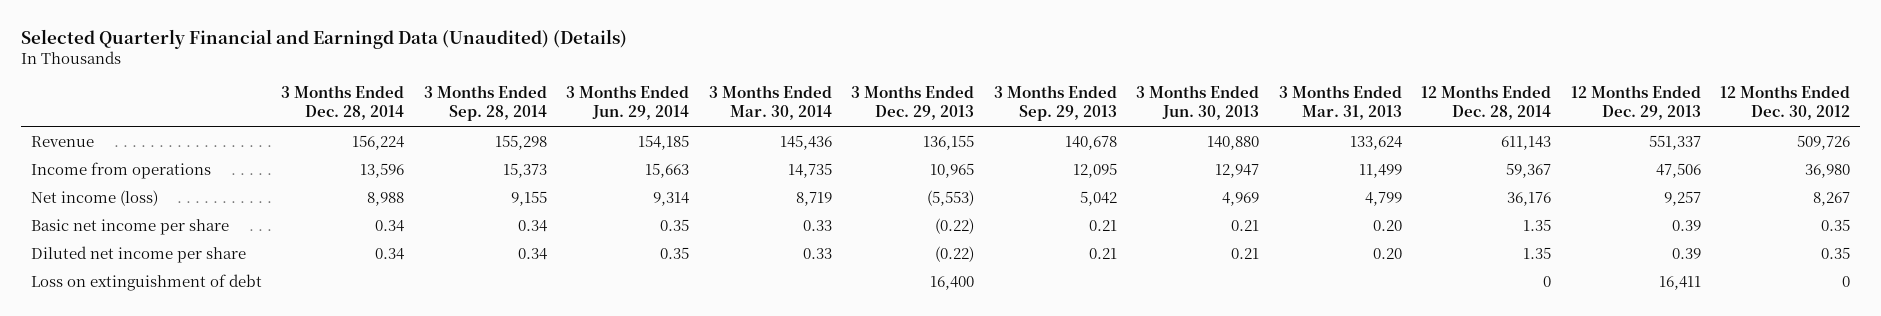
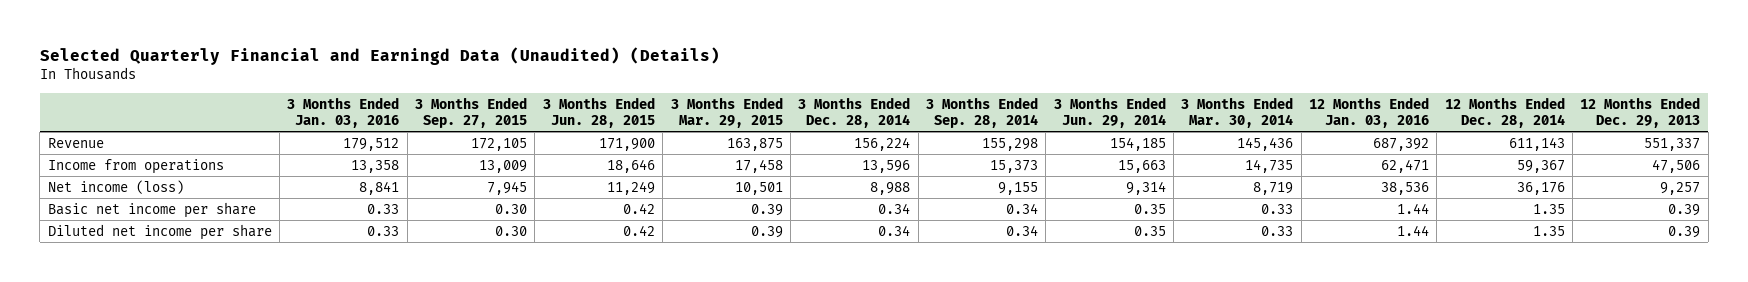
[851,85,975,121] 3 Months Ended Dec. 29, 2013 -> none
[993,85,1117,122] 3 Months Ended Sep. 29, 2013 -> none
[1136,85,1260,121] 3 Months Ended Jun. 30, 2013 -> none
[1278,85,1402,121] 3 Months Ended Mar. 31, 2013 -> none
[1720,85,1851,121] 12 Months Ended Dec. 30, 2012 -> none
none -> [287,96,400,128] 3 Months Ended Jan. 03, 2016
none -> [415,96,528,128] 3 Months Ended Sep. 27, 2015
none -> [542,96,655,128] 3 Months Ended Jun. 28, 2015
none -> [670,96,783,128] 3 Months Ended Mar. 29, 2015
none -> [1308,96,1429,128] 12 Months Ended Jan. 03, 2016
[30,273,262,291] Loss on extinguishment of debt -> none

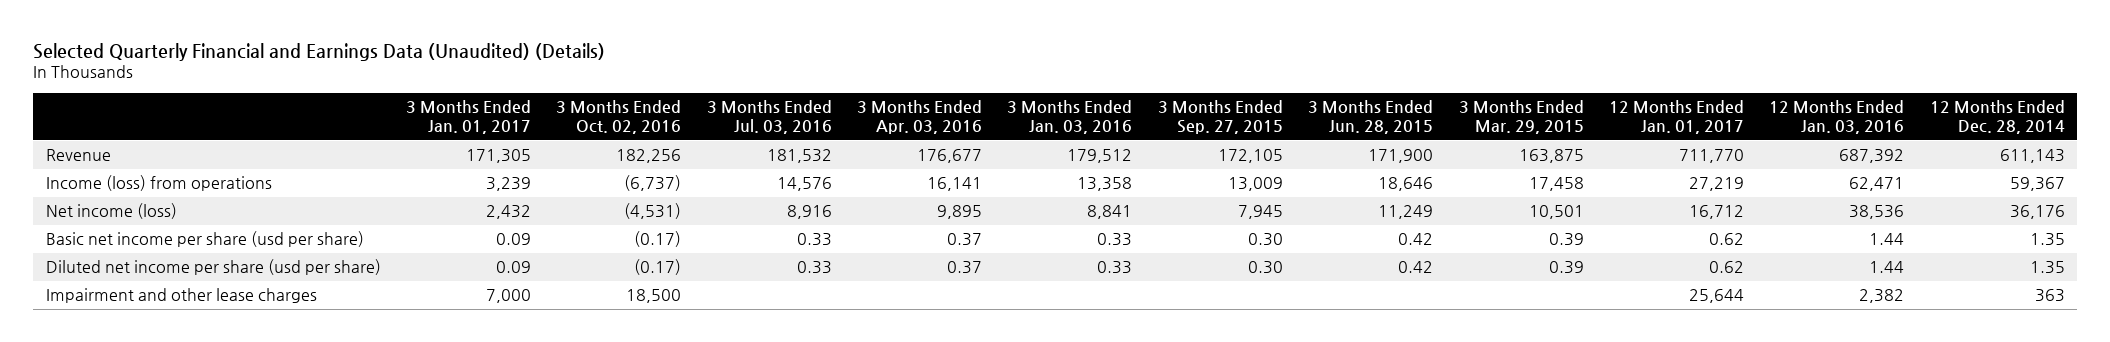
[39,46,720,65] Selected Quarterly Financial and Earningd Data (Unaudited) (Details) -> [32,42,605,61] Selected Quarterly Financial and Earnings Data (Unaudited) (Details)
[798,96,911,128] 3 Months Ended Dec. 28, 2014 -> none
[925,96,1038,128] 3 Months Ended Sep. 28, 2014 -> none
[1053,96,1166,128] 3 Months Ended Jun. 29, 2014 -> none
[1181,96,1294,128] 3 Months Ended Mar. 30, 2014 -> none
[1580,96,1701,128] 12 Months Ended Dec. 29, 2013 -> none
none -> [405,100,531,135] 3 Months Ended Jan. 01, 2017
none -> [556,100,682,135] 3 Months Ended Oct. 02, 2016
none -> [706,100,832,135] 3 Months Ended Jul. 03, 2016
none -> [857,100,983,135] 3 Months Ended Apr. 03, 2016
none -> [1608,100,1744,135] 12 Months Ended Jan. 01, 2017
[47,158,224,174] Income from operations -> [45,175,272,192] Income (loss) from operations
[47,201,256,218] Basic net income per share -> [45,231,364,248] Basic net income per share (usd per share)
[47,223,272,240] Diluted net income per share -> [45,259,381,276] Diluted net income per share (usd per share)
none -> [45,288,317,304] Impairment and other lease charges

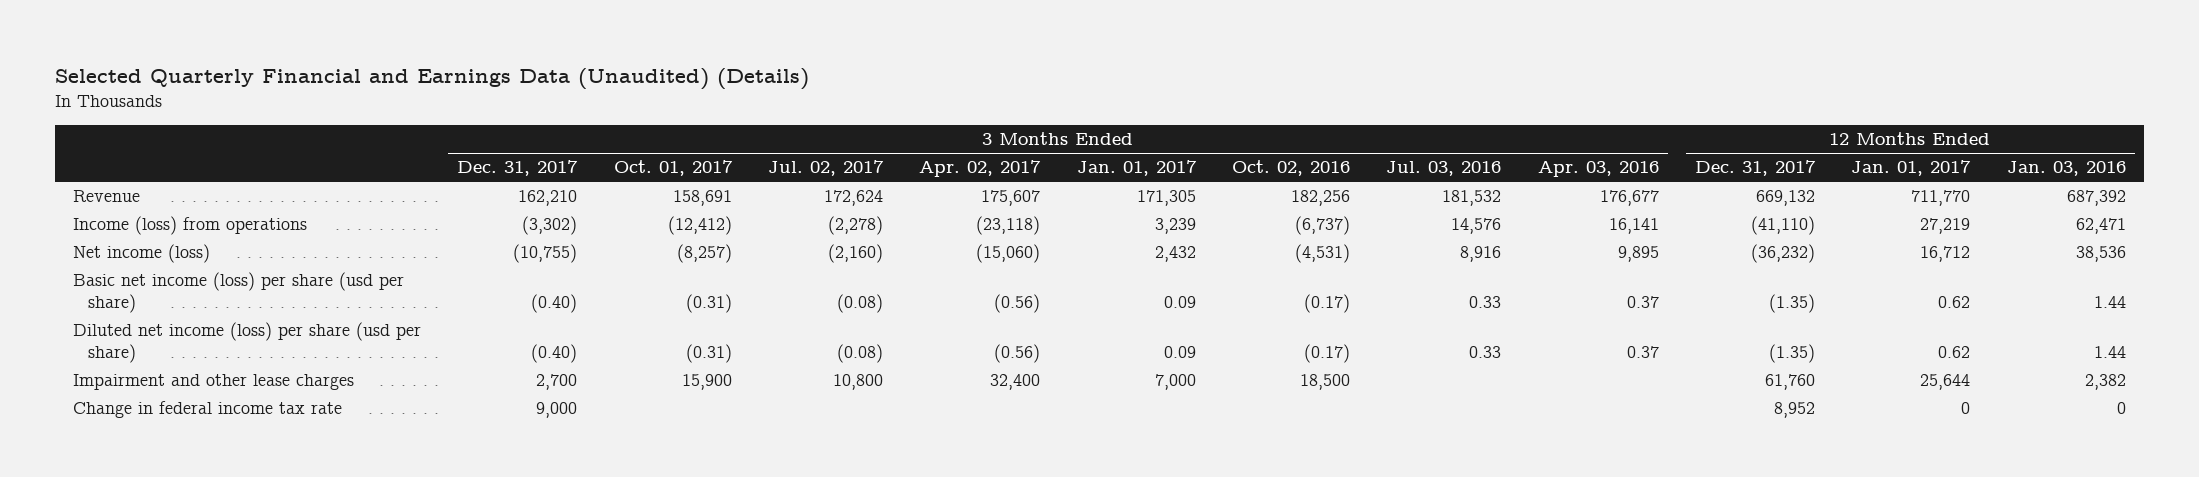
[1007,100,1133,135] 3 Months Ended Jan. 03, 2016 -> none
[1157,100,1283,135] 3 Months Ended Sep. 27, 2015 -> none
[1308,100,1434,135] 3 Months Ended Jun. 28, 2015 -> none
[1458,100,1584,135] 3 Months Ended Mar. 29, 2015 -> none
[1929,100,2065,135] 12 Months Ended Dec. 28, 2014 -> none
none -> [457,160,579,177] Dec. 31, 2017
none -> [613,160,733,177] Oct. 01, 2017
none -> [767,160,884,177] Jul. 02, 2017
none -> [919,160,1042,178] Apr. 02, 2017
none -> [1695,160,1817,177] Dec. 31, 2017
[45,231,364,248] Basic net income per share (usd per share) -> [72,272,404,313] Basic net income (loss) per share (usd per share)
[45,259,381,276] Diluted net income per share (usd per share) -> [72,322,421,363] Diluted net income (loss) per share (usd per share)
none -> [72,401,342,419] Change in federal income tax rate

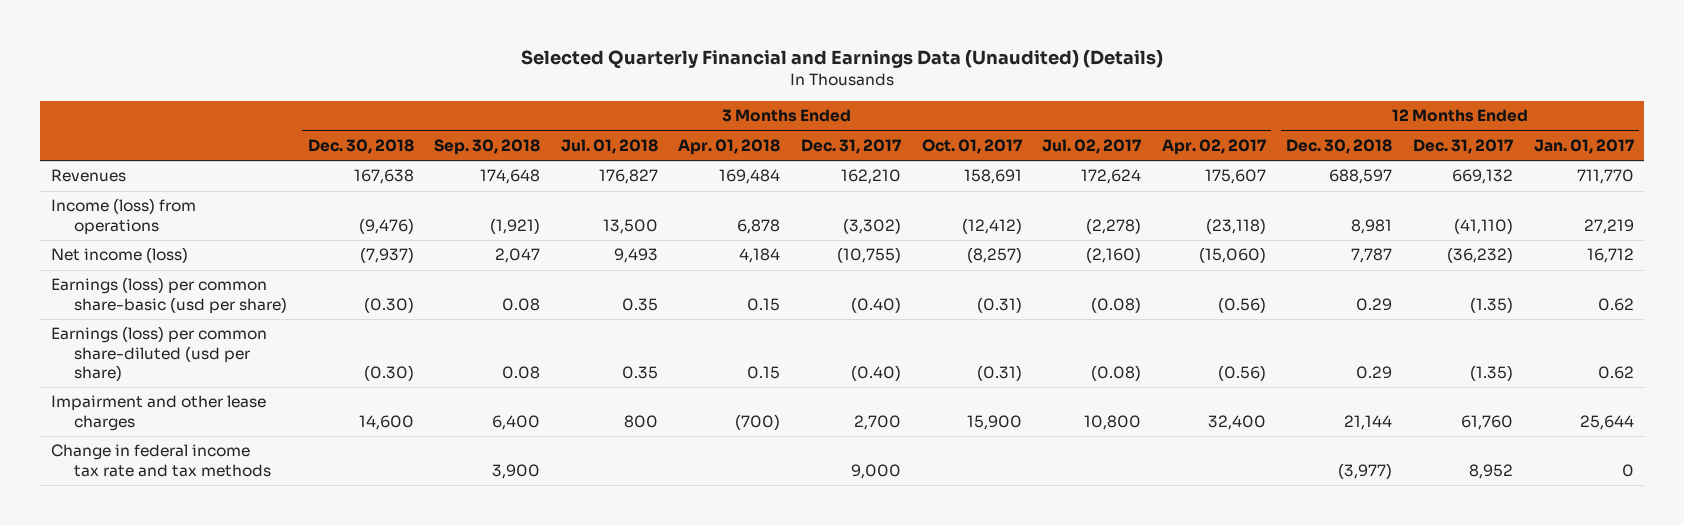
[1076,160,1197,177] Jan. 01, 2017 -> none
[1232,160,1351,177] Oct. 02, 2016 -> none
[1386,161,1502,177] Jul. 03, 2016 -> none
[1537,161,1659,178] Apr. 03, 2016 -> none
[2006,161,2126,177] Jan. 03, 2016 -> none
none -> [307,139,414,155] Dec. 30, 2018
none -> [434,139,541,156] Sep. 30, 2018
none -> [560,139,658,155] Jul. 01, 2018
none -> [678,139,781,156] Apr. 01, 2018
none -> [1286,139,1393,155] Dec. 30, 2018
[72,190,140,203] Revenue -> [50,169,126,183] Revenues
[72,272,404,313] Basic net income (loss) per share (usd per share) -> [50,277,288,314] Earnings (loss) per common share-basic (usd per share)
[72,322,421,363] Diluted net income (loss) per share (usd per share) -> [50,326,267,381] Earnings (loss) per common share-diluted (usd per share)
[72,401,342,419] Change in federal income tax rate -> [50,444,272,477] Change in federal income tax rate and tax methods

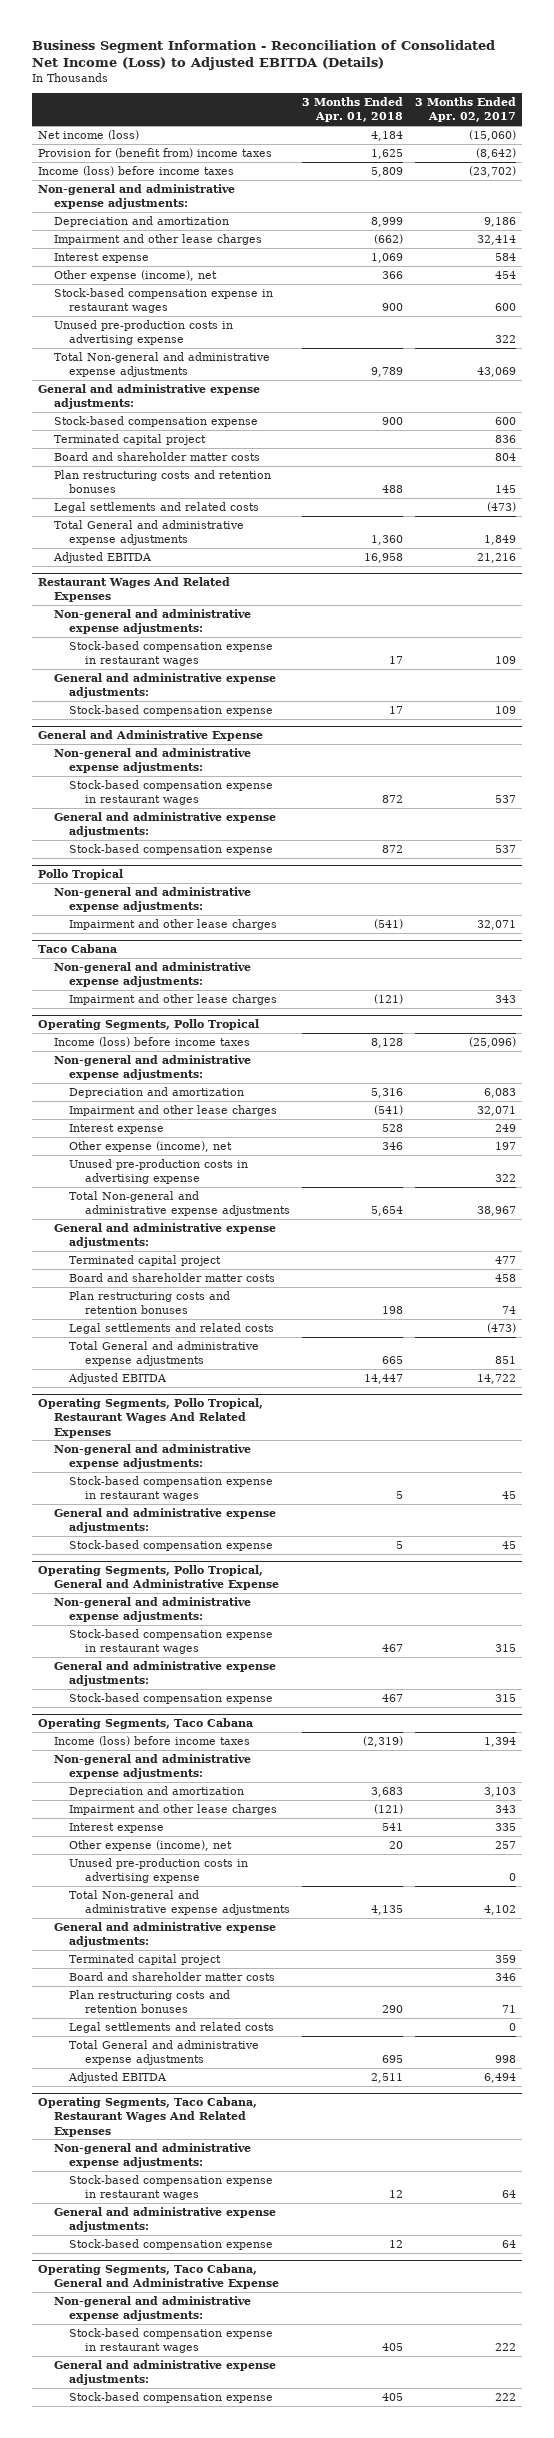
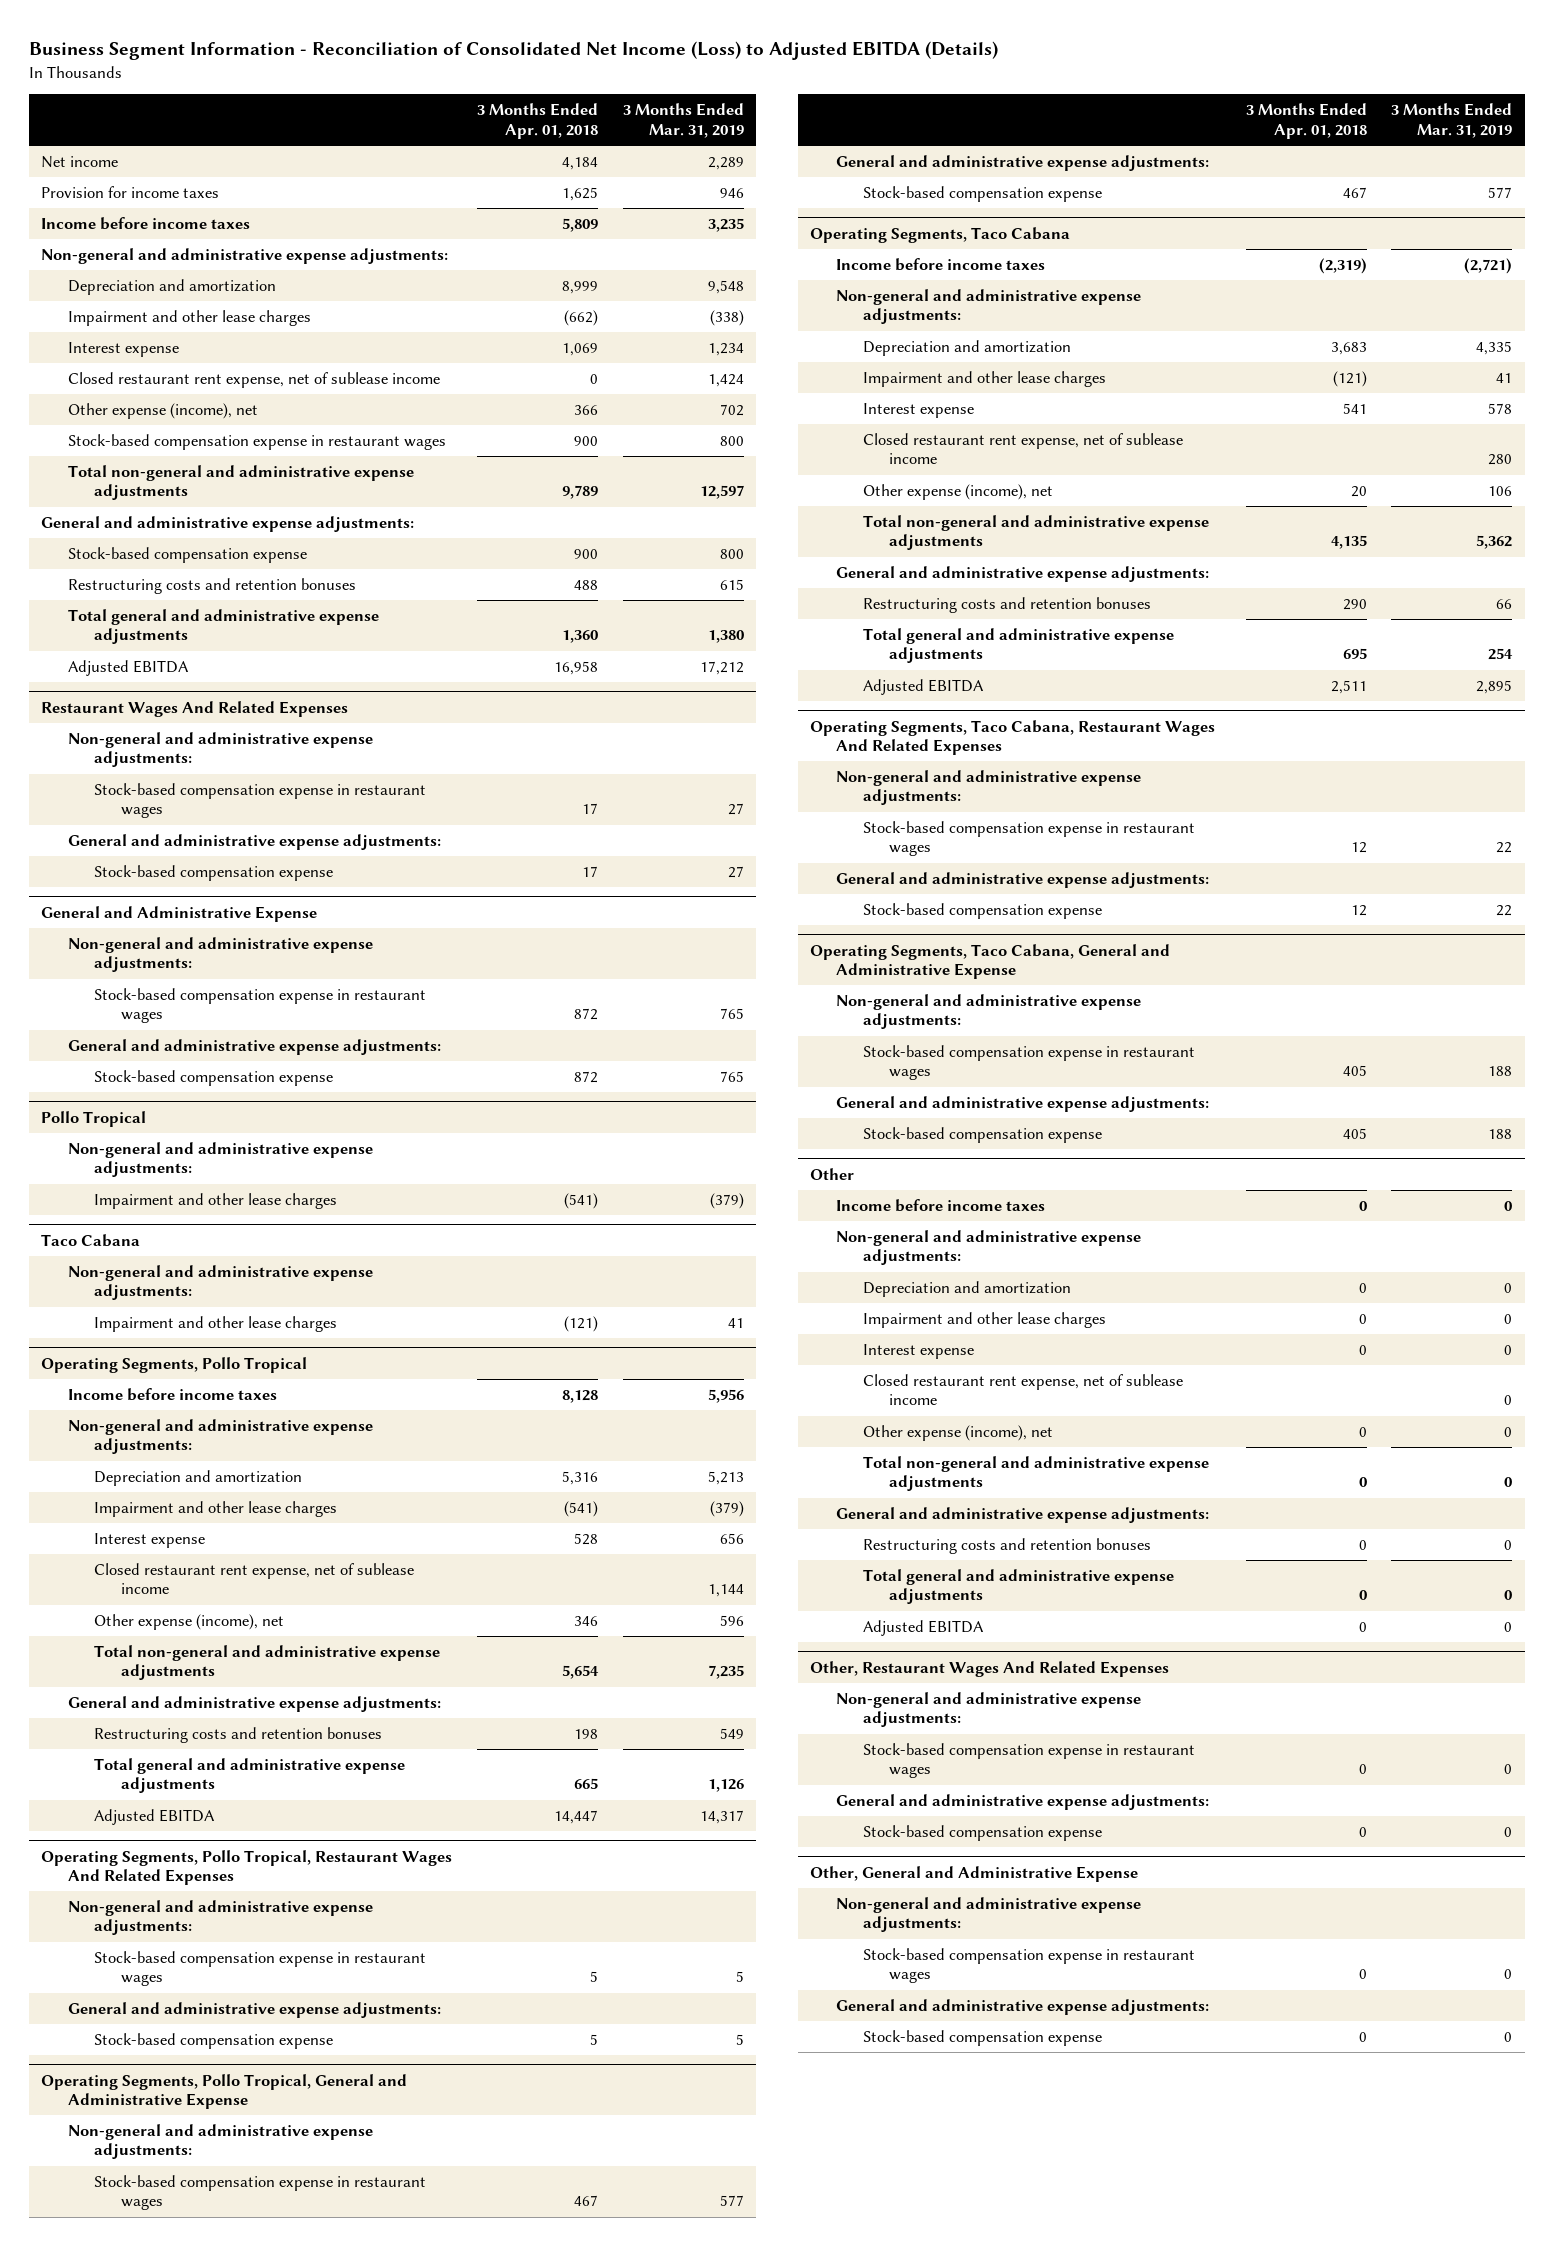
[414,97,516,123] 3 Months Ended Apr. 02, 2017 -> none
none -> [622,103,744,138] 3 Months Ended Mar. 31, 2019
[38,129,140,140] Net income (loss) -> [41,156,119,169] Net income
[38,147,273,158] Provision for (benefit from) income taxes -> [41,186,220,199] Provision for income taxes
[38,165,235,176] Income (loss) before income taxes -> [41,217,251,231] Income before income taxes
none -> [67,372,440,389] Closed restaurant rent expense, net of sublease income
[53,319,233,346] Unused pre-production costs in advertising expense -> none
[53,351,270,378] Total Non-general and administrative expense adjustments -> [67,465,414,501] Total non-general and administrative expense adjustments
[53,433,206,445] Terminated capital project -> none
[53,451,260,461] Board and shareholder matter costs -> none
[53,501,259,513] Legal settlements and related costs -> none
[53,469,271,494] Plan restructuring costs and retention bonuses -> [67,578,356,595] Restructuring costs and retention bonuses
[53,519,244,546] Total General and administrative expense adjustments -> [67,609,379,645] Total general and administrative expense adjustments
[53,1036,250,1047] Income (loss) before income taxes -> [67,1388,277,1402] Income before income taxes
none -> [94,1563,415,1595] Closed restaurant rent expense, net of sublease income
[69,1158,249,1185] Unused pre-production costs in advertising expense -> none
[69,1190,290,1217] Total Non-general and administrative expense adjustments -> [94,1645,441,1681] Total non-general and administrative expense adjustments
[69,1254,222,1266] Terminated capital project -> none
[69,1272,276,1282] Board and shareholder matter costs -> none
[69,1322,275,1334] Legal settlements and related costs -> none
[69,1290,231,1315] Plan restructuring costs and retention bonuses -> [94,1727,383,1744] Restructuring costs and retention bonuses
[69,1340,260,1367] Total General and administrative expense adjustments -> [94,1758,406,1794] Total general and administrative expense adjustments
[53,1735,250,1746] Income (loss) before income taxes -> [836,258,1046,272] Income before income taxes
none -> [862,433,1183,465] Closed restaurant rent expense, net of sublease income
[69,1857,249,1884] Unused pre-production costs in advertising expense -> none
[69,1889,290,1916] Total Non-general and administrative expense adjustments -> [862,515,1209,551] Total non-general and administrative expense adjustments
[69,1953,222,1965] Terminated capital project -> none
[69,1971,276,1981] Board and shareholder matter costs -> none
[69,2021,275,2033] Legal settlements and related costs -> none
[69,1989,231,2014] Plan restructuring costs and retention bonuses -> [862,597,1151,614] Restructuring costs and retention bonuses
[69,2039,260,2066] Total General and administrative expense adjustments -> [862,628,1174,664] Total general and administrative expense adjustments
none -> [810,1167,855,1180] Other
none -> [836,1199,1046,1213] Income before income taxes
none -> [836,1230,1142,1266] Non-general and administrative expense adjustments:
none -> [862,1281,1071,1298] Depreciation and amortization
none -> [862,1312,1106,1329] Impairment and other lease charges
none -> [862,1344,974,1360] Interest expense
none -> [862,1374,1183,1406] Closed restaurant rent expense, net of sublease income
none -> [862,1425,1053,1442] Other expense (income), net
none -> [862,1456,1209,1492] Total non-general and administrative expense adjustments
none -> [836,1507,1210,1524] General and administrative expense adjustments:
none -> [862,1538,1151,1555] Restructuring costs and retention bonuses
none -> [862,1569,1174,1605] Total general and administrative expense adjustments
none -> [862,1620,984,1637] Adjusted EBITDA
none -> [810,1660,1170,1677] Other, Restaurant Wages And Related Expenses
none -> [836,1692,1142,1728] Non-general and administrative expense adjustments:
none -> [862,1743,1195,1779] Stock-based compensation expense in restaurant wages
none -> [836,1794,1210,1811] General and administrative expense adjustments:
none -> [862,1825,1102,1842] Stock-based compensation expense
none -> [810,1865,1139,1882] Other, General and Administrative Expense
none -> [836,1897,1142,1933] Non-general and administrative expense adjustments:
none -> [862,1948,1195,1984] Stock-based compensation expense in restaurant wages
none -> [836,1999,1210,2016] General and administrative expense adjustments:
none -> [862,2030,1102,2047] Stock-based compensation expense

